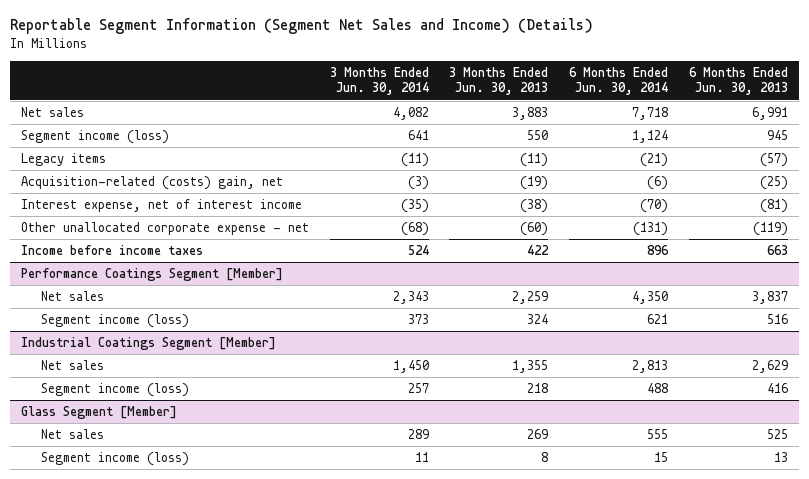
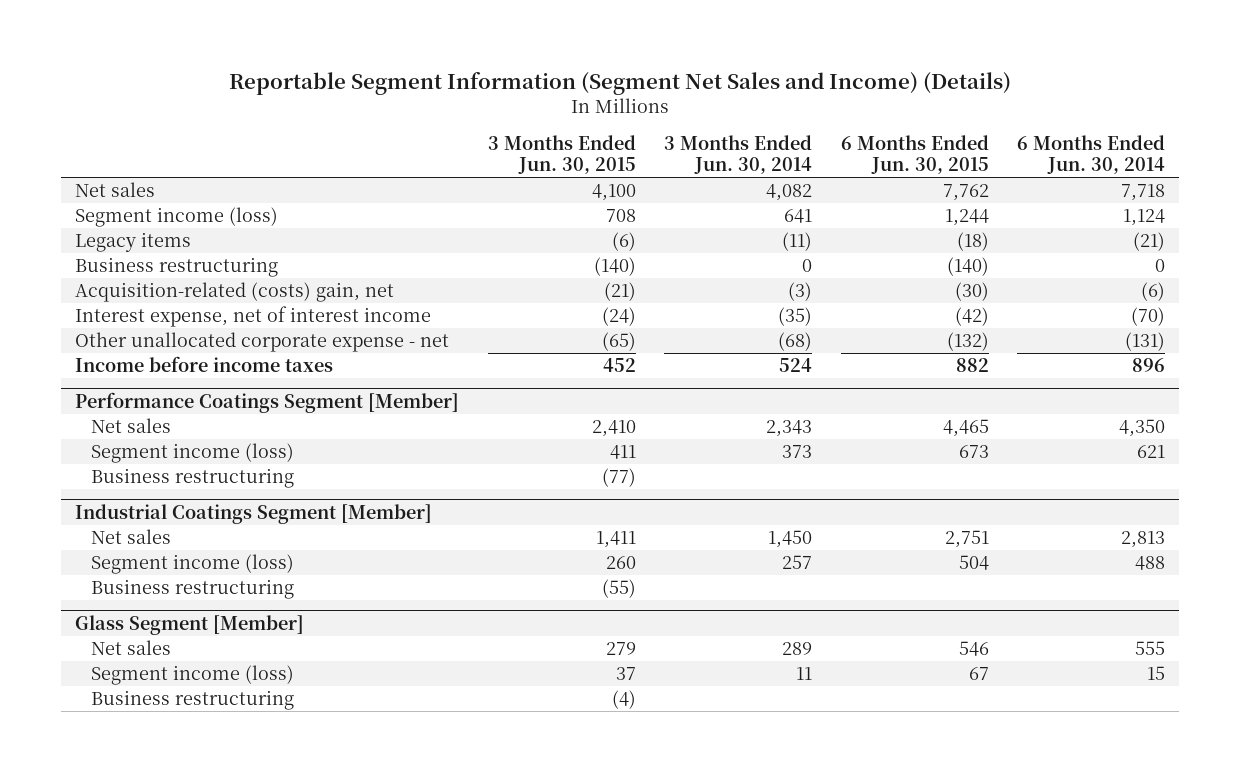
[449,66,549,96] 3 Months Ended Jun. 30, 2013 -> none
[689,66,789,96] 6 Months Ended Jun. 30, 2013 -> none
none -> [487,134,636,174] 3 Months Ended Jun. 30, 2015
none -> [840,134,989,174] 6 Months Ended Jun. 30, 2015
none -> [75,257,279,278] Business restructuring
none -> [90,468,294,489] Business restructuring
none -> [90,579,294,600] Business restructuring
none -> [90,690,294,711] Business restructuring

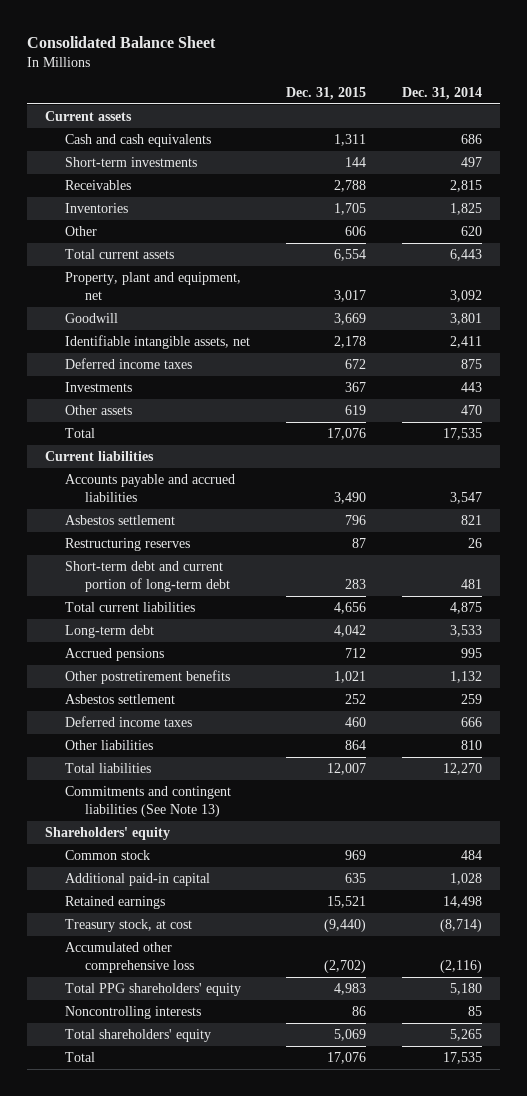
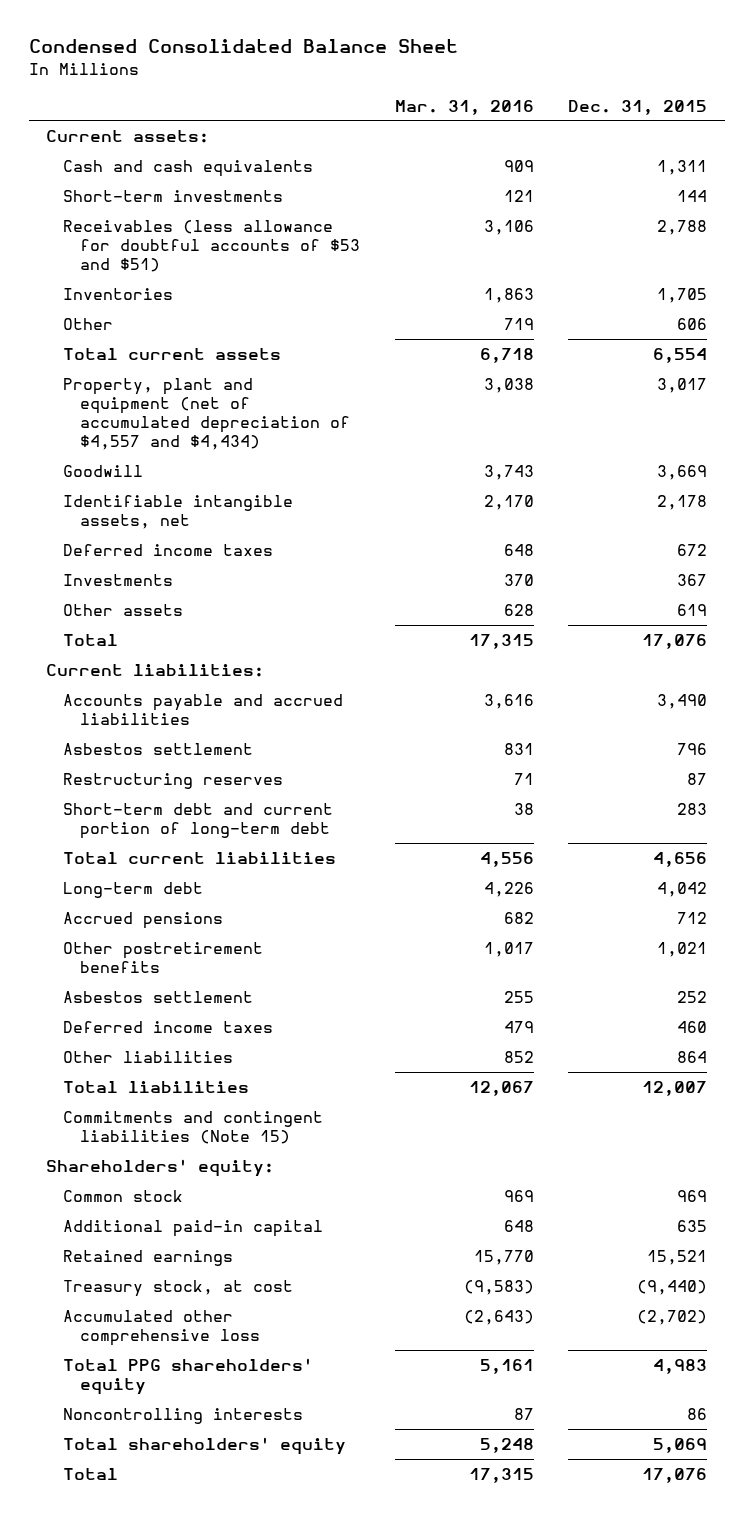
[26,36,216,49] Consolidated Balance Sheet -> [28,39,458,54] Condensed Consolidated Balance Sheet
[402,86,483,100] Dec. 31, 2014 -> none
none -> [394,99,534,115] Mar. 31, 2016
[44,111,132,122] Current assets -> [46,129,210,143] Current assets:
[64,180,131,191] Receivables -> [63,219,361,273] Receivables (less allowance for doubtful accounts of $53 and $51)
[64,272,241,300] Property, plant and equipment, net -> [63,377,351,451] Property, plant and equipment (net of accumulated depreciation of $4,557 and $4,434)
[44,451,154,462] Current liabilities -> [46,663,265,677] Current liabilities:
[64,786,231,817] Commitments and contingent liabilities (See Note 13) -> [63,1110,324,1145] Commitments and contingent liabilities (Note 15)
[44,827,170,841] Shareholders' equity -> [46,1158,275,1177] Shareholders' equity:

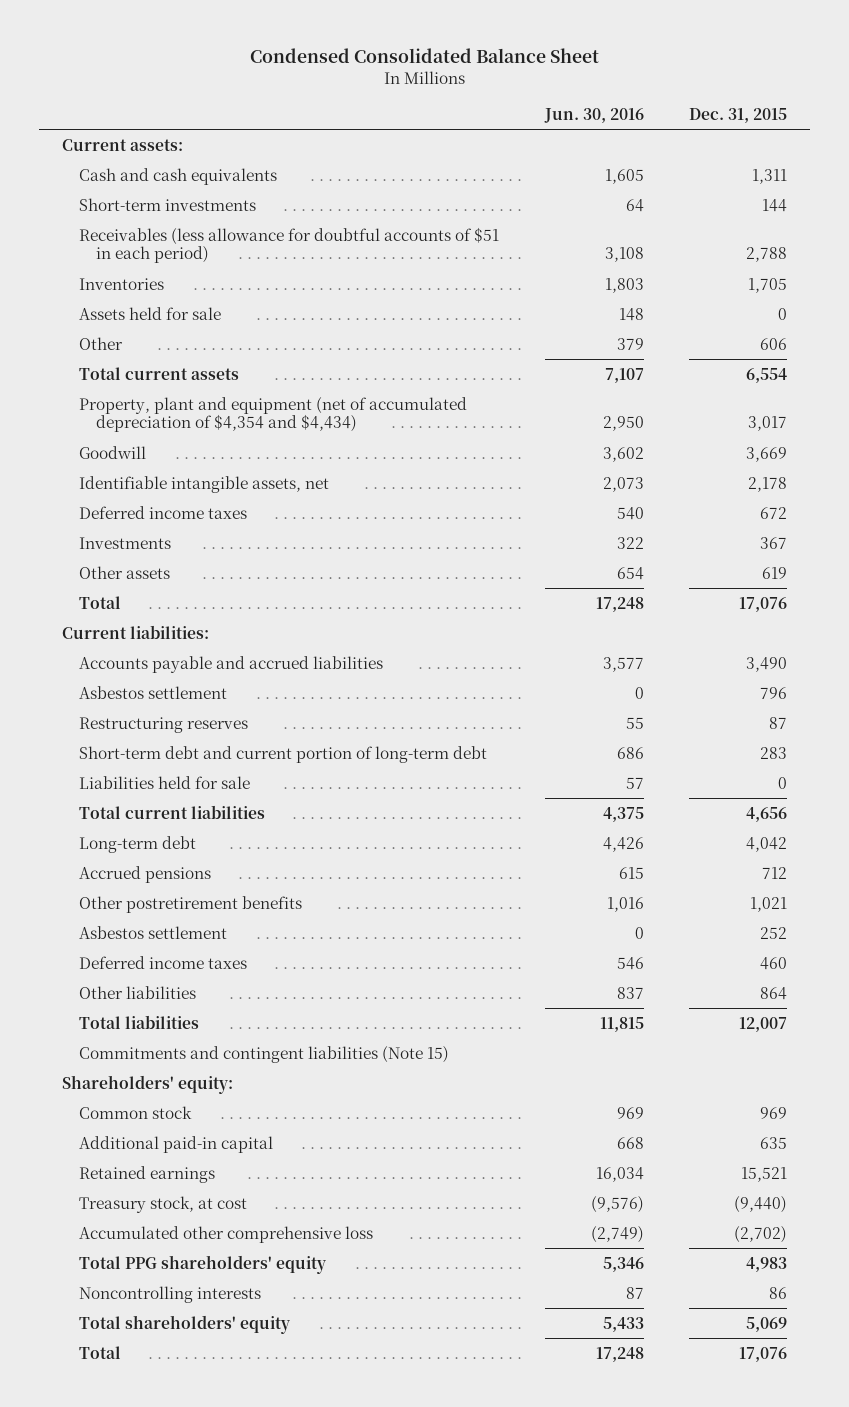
[394,99,534,115] Mar. 31, 2016 -> none
none -> [543,107,644,123] Jun. 30, 2016
[63,219,361,273] Receivables (less allowance for doubtful accounts of $53 and $51) -> [78,226,499,264] Receivables (less allowance for doubtful accounts of $51 in each period)
none -> [78,306,221,320] Assets held for sale
[63,377,351,451] Property, plant and equipment (net of accumulated depreciation of $4,557 and $4,434) -> [78,396,467,433] Property, plant and equipment (net of accumulated depreciation of $4,354 and $4,434)
none -> [78,775,250,789] Liabilities held for sale

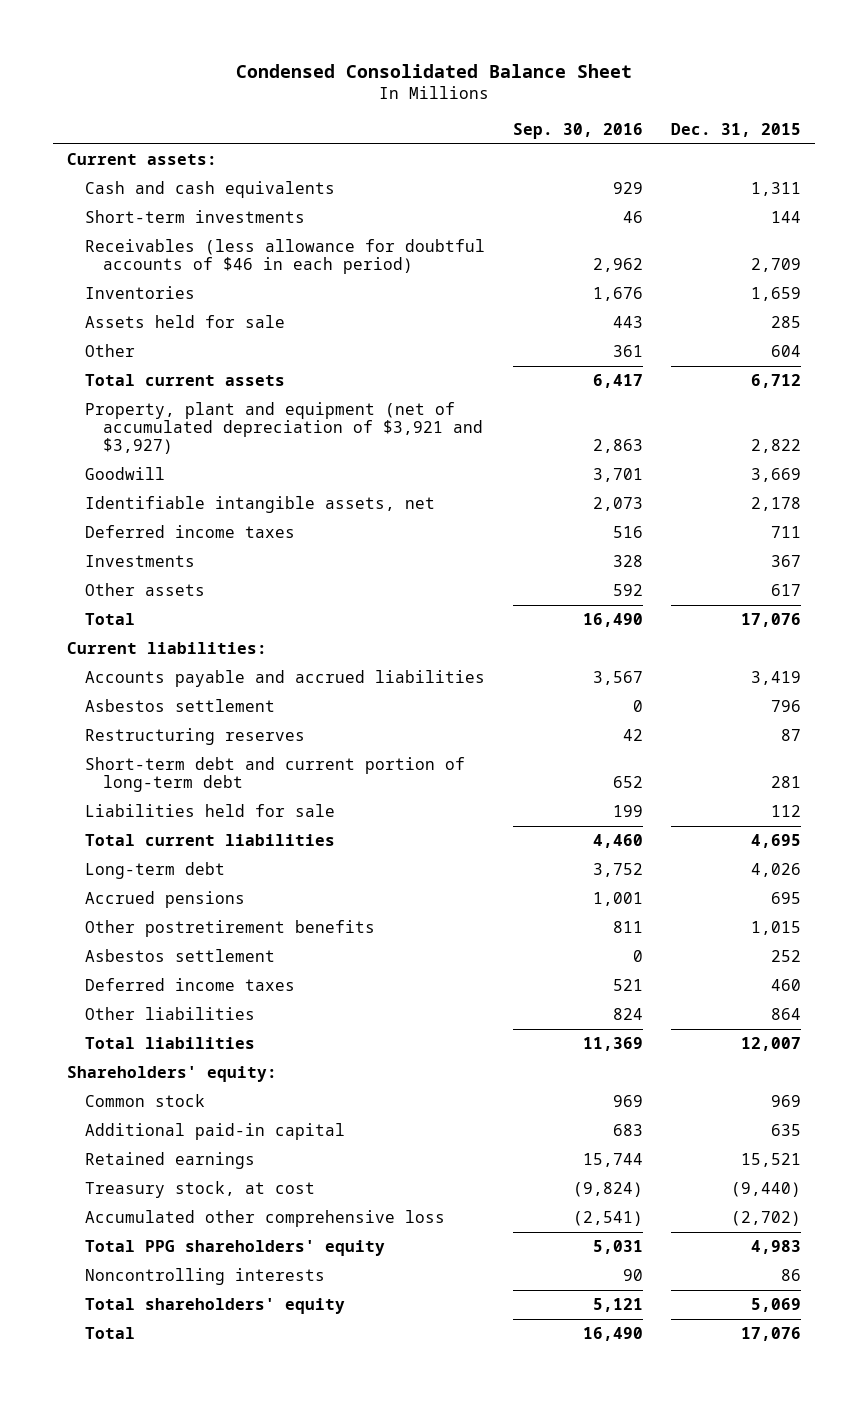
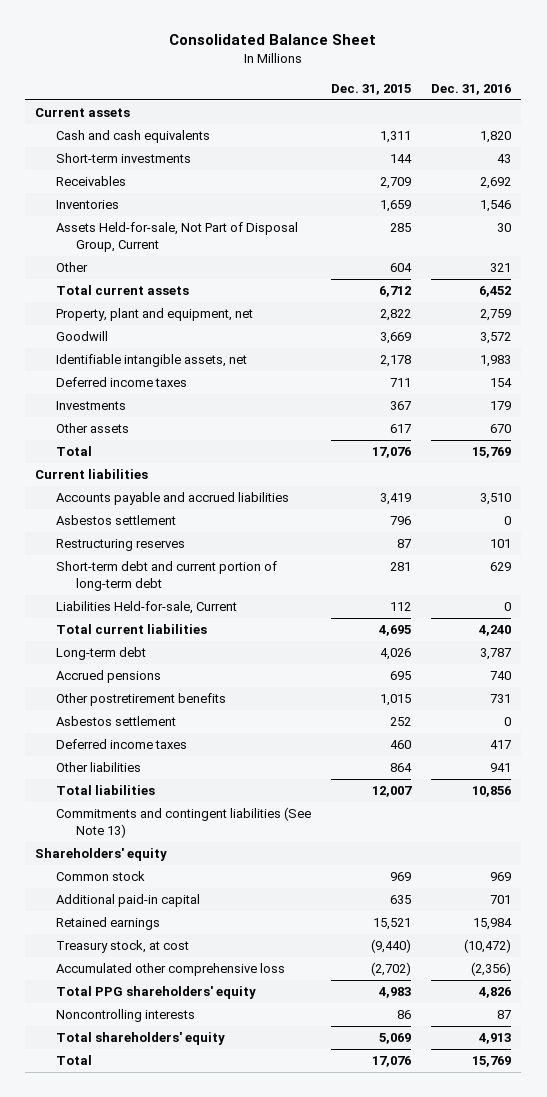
[236,63,633,78] Condensed Consolidated Balance Sheet -> [169,34,377,46] Consolidated Balance Sheet
[513,122,644,139] Sep. 30, 2016 -> none
none -> [431,83,512,95] Dec. 31, 2016
[67,153,218,166] Current assets: -> [35,108,131,118] Current assets
[85,239,486,275] Receivables (less allowance for doubtful accounts of $46 in each period) -> [55,176,126,187] Receivables
[85,315,286,329] Assets held for sale -> [55,222,298,252] Assets Held-for-sale, Not Part of Disposal Group, Current
[85,402,484,455] Property, plant and equipment (net of accumulated depreciation of $3,921 and $3,927) -> [55,308,253,322] Property, plant and equipment, net
[67,642,268,655] Current liabilities: -> [35,469,149,480] Current liabilities
[85,804,336,818] Liabilities held for sale -> [55,601,237,615] Liabilities Held-for-sale, Current
none -> [55,807,311,838] Commitments and contingent liabilities (See Note 13)
[67,1066,278,1083] Shareholders' equity: -> [35,848,168,862] Shareholders' equity

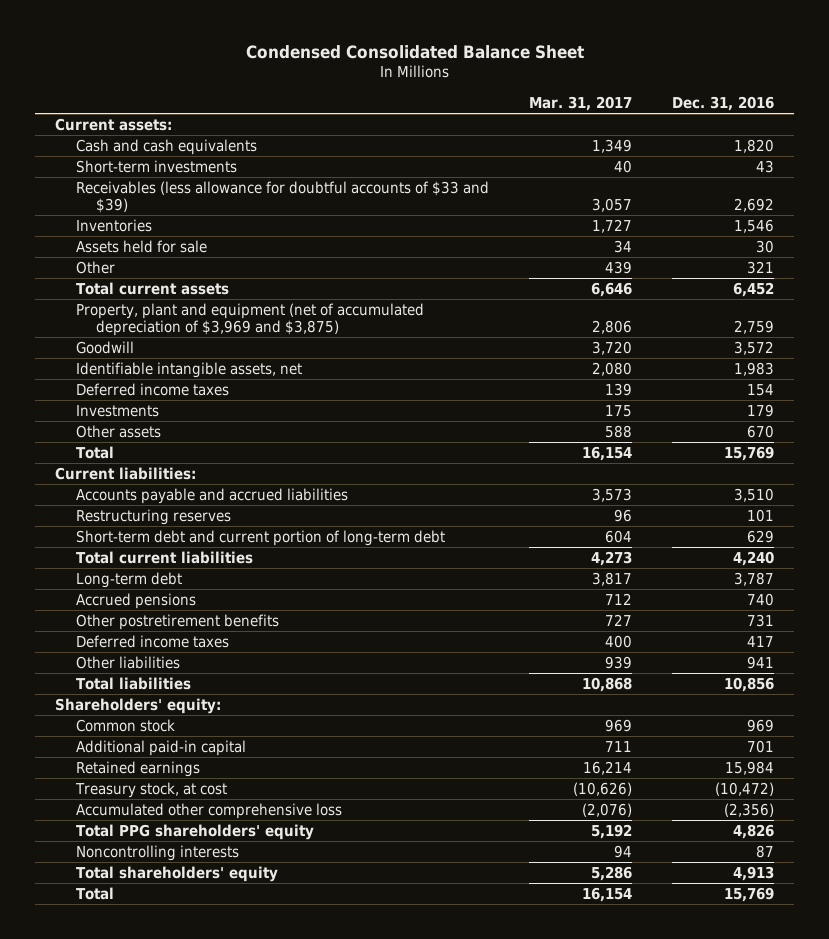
[169,34,377,46] Consolidated Balance Sheet -> [245,44,584,59] Condensed Consolidated Balance Sheet
[330,83,411,95] Dec. 31, 2015 -> none
none -> [528,95,632,111] Mar. 31, 2017
[35,108,131,118] Current assets -> [55,118,173,132] Current assets:
[55,176,126,187] Receivables -> [75,181,489,213] Receivables (less allowance for doubtful accounts of $33 and $39)
[55,222,298,252] Assets Held-for-sale, Not Part of Disposal Group, Current -> [75,240,207,254] Assets held for sale
[55,308,253,322] Property, plant and equipment, net -> [75,303,424,336] Property, plant and equipment (net of accumulated depreciation of $3,969 and $3,875)
[35,469,149,480] Current liabilities -> [55,467,197,481] Current liabilities:
[55,515,176,526] Asbestos settlement -> none
[55,601,237,615] Liabilities Held-for-sale, Current -> none
[55,716,176,727] Asbestos settlement -> none
[55,807,311,838] Commitments and contingent liabilities (See Note 13) -> none
[35,848,168,862] Shareholders' equity -> [55,698,222,715] Shareholders' equity:

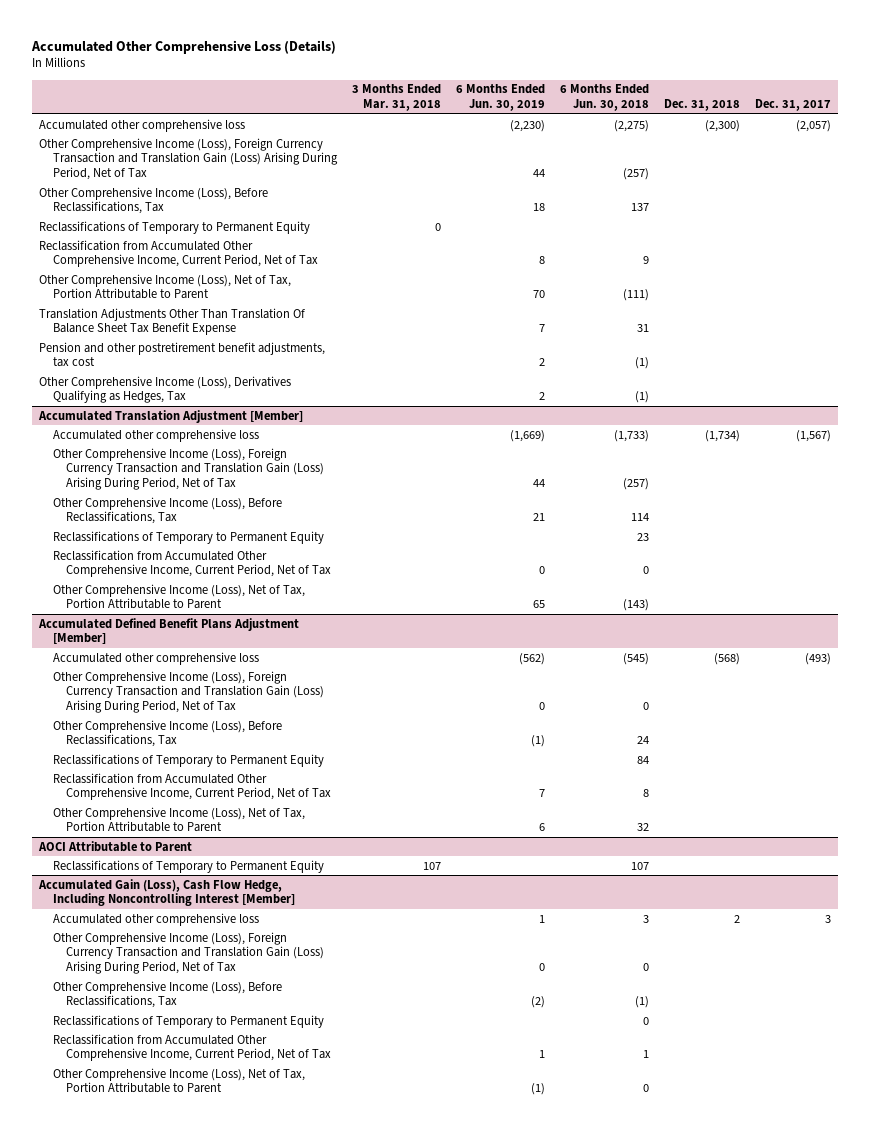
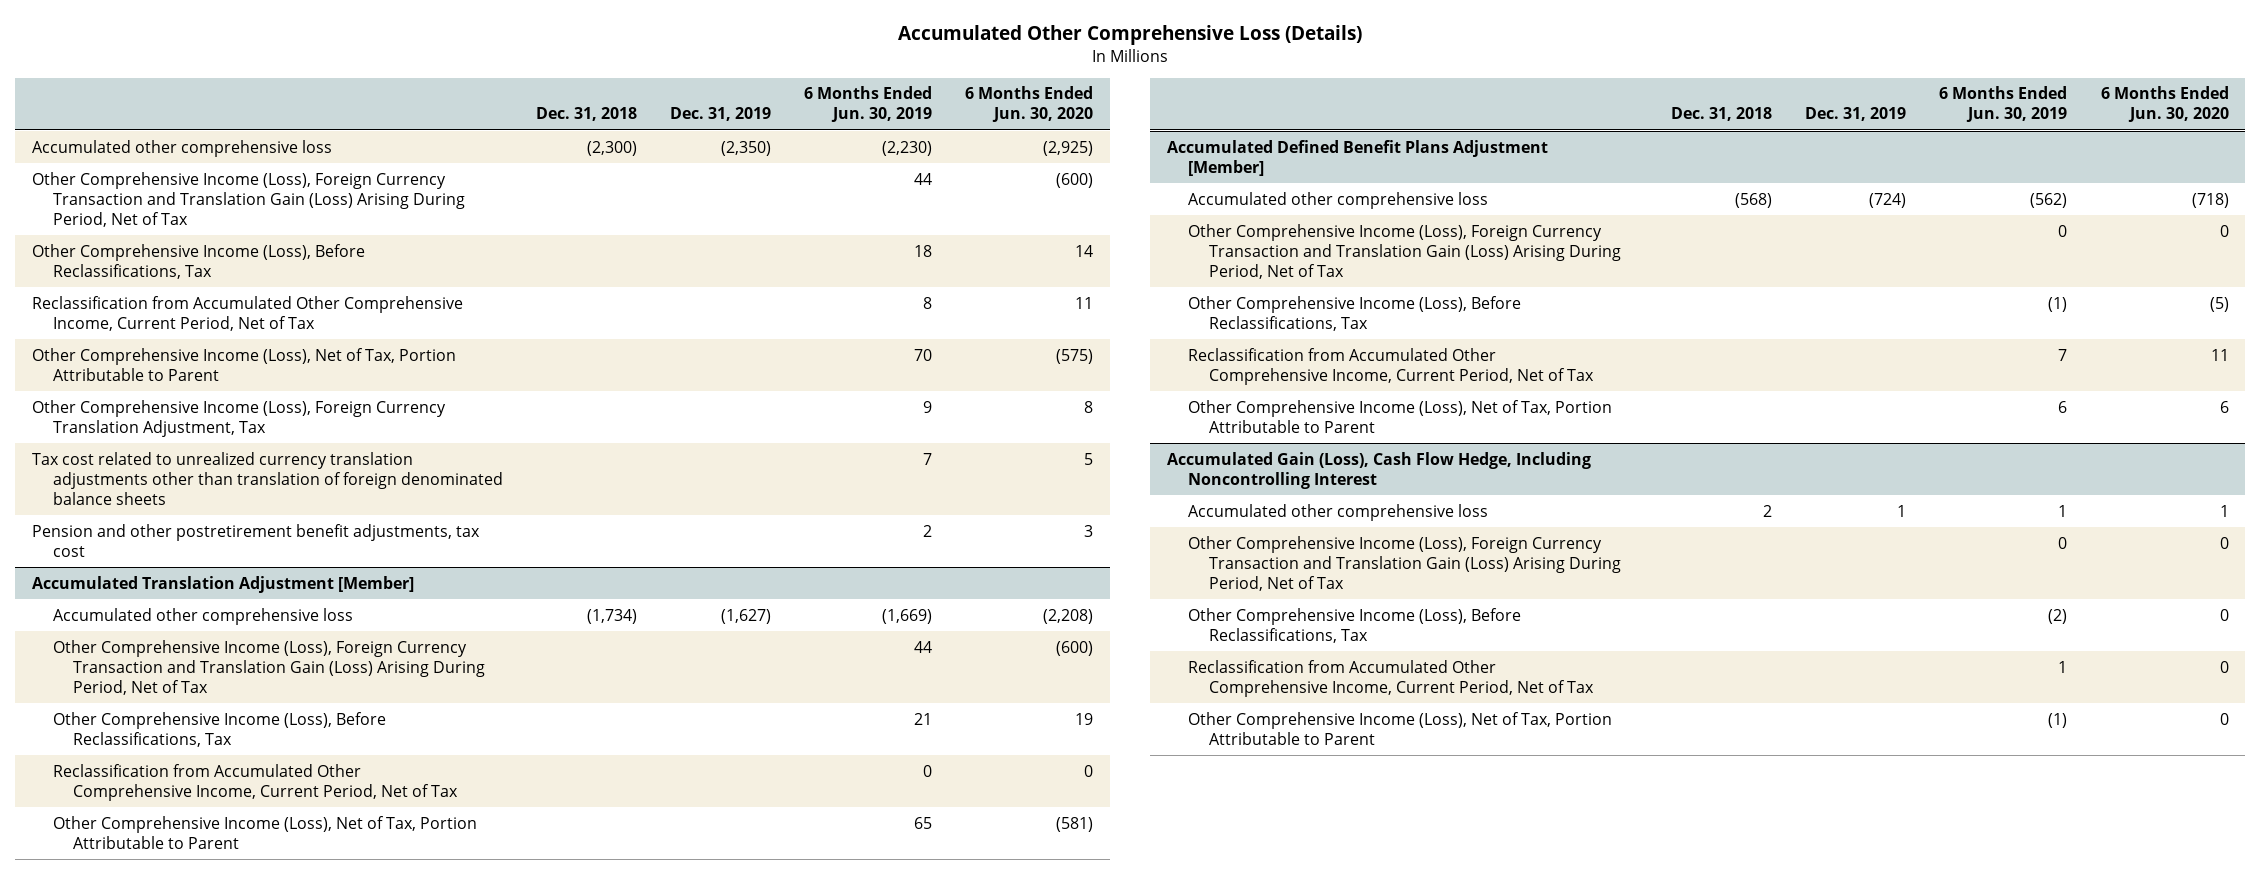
[351,84,441,111] 3 Months Ended Mar. 31, 2018 -> none
[559,84,649,111] 6 Months Ended Jun. 30, 2018 -> none
[754,98,831,111] Dec. 31, 2017 -> none
none -> [670,107,772,122] Dec. 31, 2019
none -> [965,86,1094,123] 6 Months Ended Jun. 30, 2020
[39,220,311,234] Reclassifications of Temporary to Permanent Equity -> none
none -> [31,399,446,437] Other Comprehensive Income (Loss), Foreign Currency Translation Adjustment, Tax
[39,307,306,336] Translation Adjustments Other Than Translation Of Balance Sheet Tax Benefit Expense -> [31,451,503,505] Tax cost related to unrealized currency translation adjustments other than translation of foreign denominated balance sheets
[39,375,292,404] Other Comprehensive Income (Loss), Derivatives Qualifying as Hedges, Tax -> none
[52,530,324,544] Reclassifications of Temporary to Permanent Equity -> none
[52,753,324,767] Reclassifications of Temporary to Permanent Equity -> none
[38,840,193,852] AOCI Attributable to Parent -> none
[52,859,324,873] Reclassifications of Temporary to Permanent Equity -> none
[38,878,295,907] Accumulated Gain (Loss), Cash Flow Hedge, Including Noncontrolling Interest [Member] -> [1166,451,1591,489] Accumulated Gain (Loss), Cash Flow Hedge, Including Noncontrolling Interest
[52,1014,324,1028] Reclassifications of Temporary to Permanent Equity -> none

